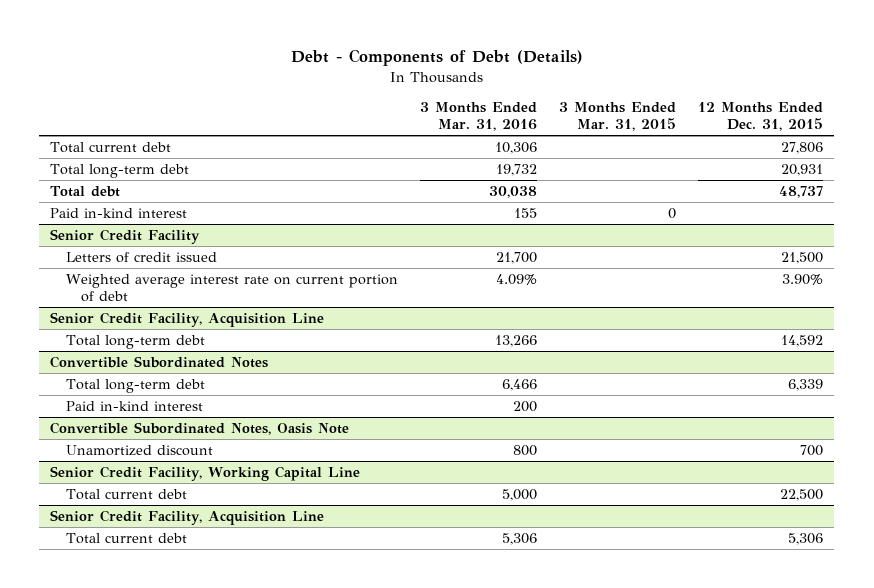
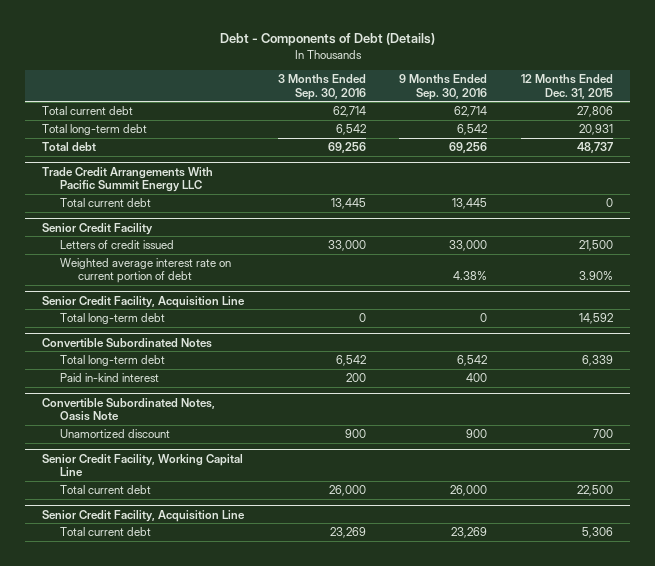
[419,102,537,132] 3 Months Ended Mar. 31, 2016 -> none
[559,102,677,132] 3 Months Ended Mar. 31, 2015 -> none
none -> [277,74,366,100] 3 Months Ended Sep. 30, 2016
none -> [399,74,488,100] 9 Months Ended Sep. 30, 2016
[50,208,188,219] Paid in-kind interest -> none
none -> [42,166,214,193] Trade Credit Arrangements With Pacific Summit Energy LLC
none -> [59,198,151,208] Total current debt

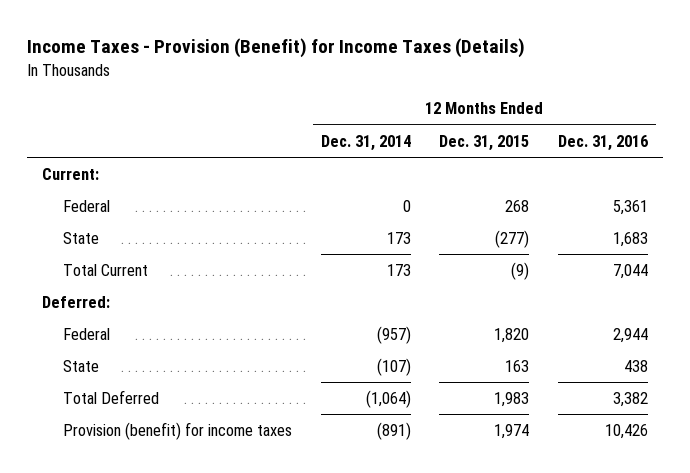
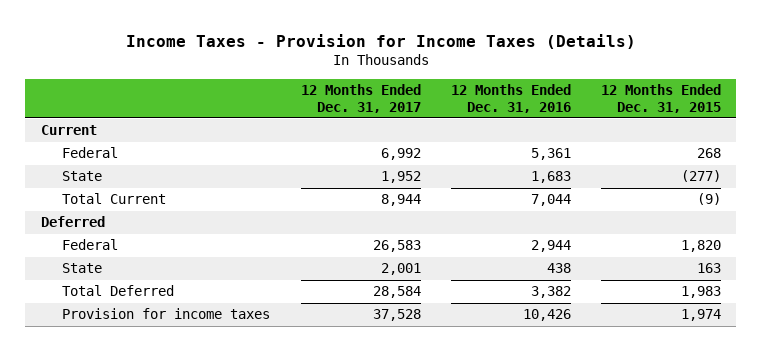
[27,38,526,59] Income Taxes - Provision (Benefit) for Income Taxes (Details) -> [125,33,636,49] Income Taxes - Provision for Income Taxes (Details)
[320,134,411,151] Dec. 31, 2014 -> none
none -> [300,84,421,113] 12 Months Ended Dec. 31, 2017
[41,168,99,181] Current: -> [40,125,97,136] Current
[41,296,110,309] Deferred: -> [40,216,105,228] Deferred
[62,422,292,441] Provision (benefit) for income taxes -> [62,308,271,320] Provision for income taxes

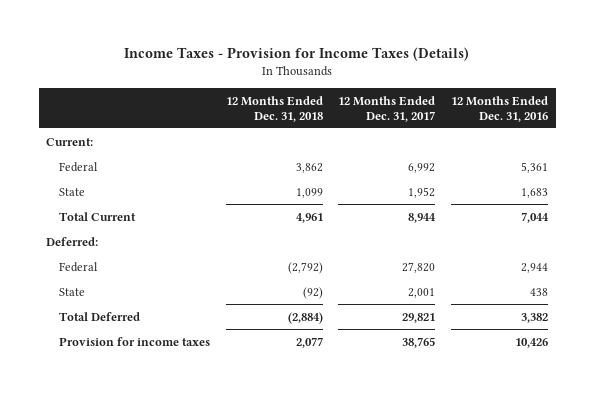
[600,84,721,113] 12 Months Ended Dec. 31, 2015 -> none
none -> [225,95,323,122] 12 Months Ended Dec. 31, 2018
[40,125,97,136] Current -> [46,137,94,146] Current:
[40,216,105,228] Deferred -> [46,236,99,246] Deferred:
[372,240,421,253] 26,583 -> [402,261,436,273] 27,820
[372,286,421,299] 28,584 -> [402,312,436,323] 29,821
[372,309,421,322] 37,528 -> [402,336,436,348] 38,765

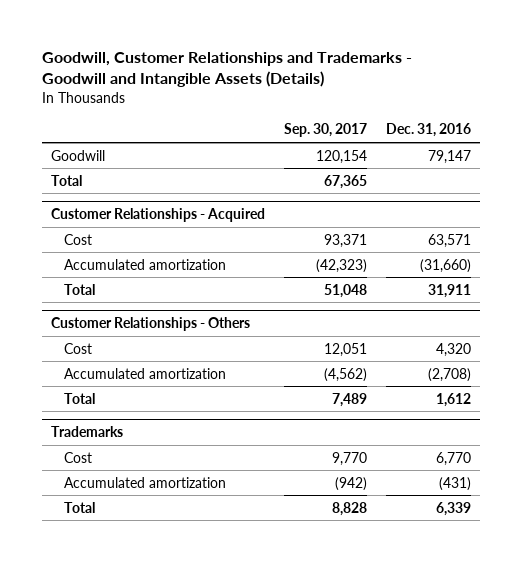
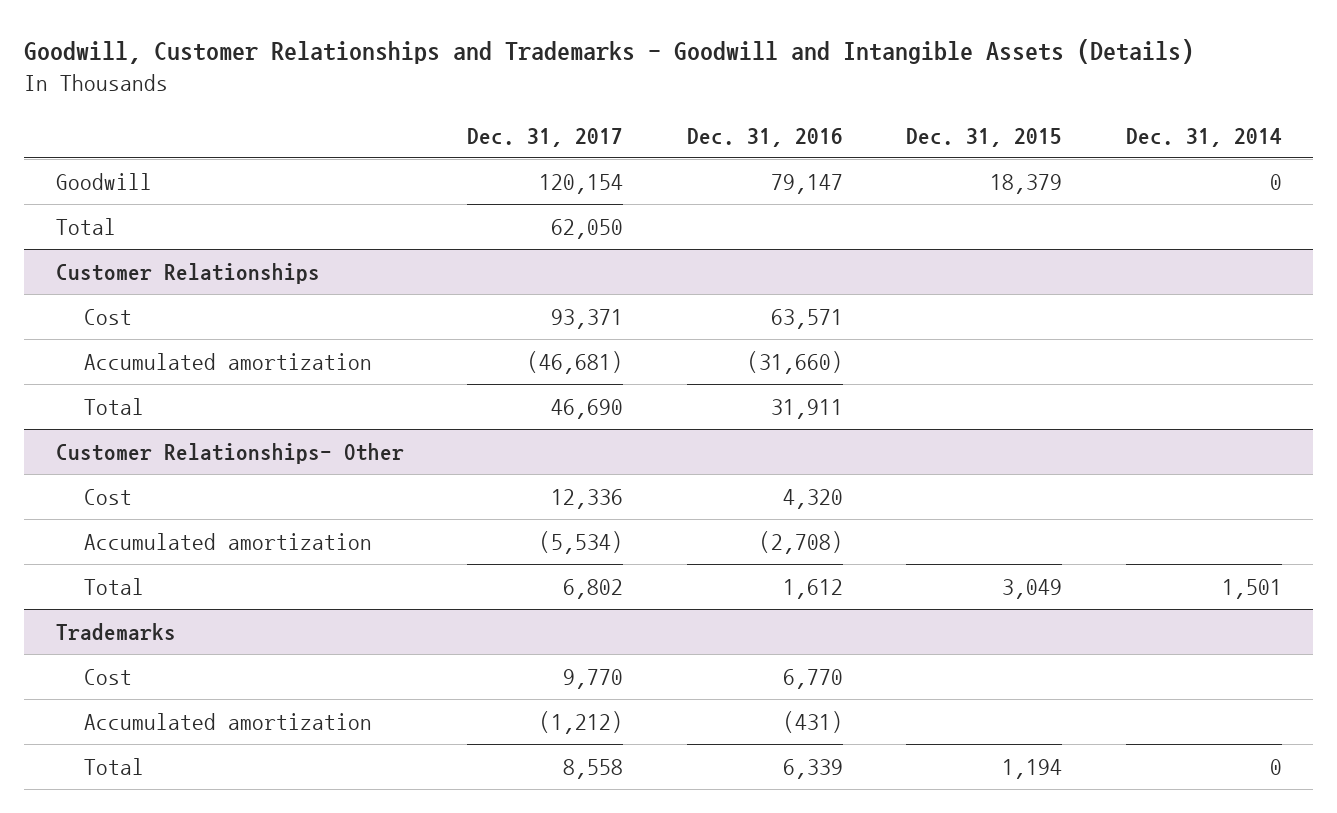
[283,123,367,138] Sep. 30, 2017 -> none
none -> [467,127,624,147] Dec. 31, 2017
none -> [906,127,1063,147] Dec. 31, 2015
none -> [1125,127,1282,147] Dec. 31, 2014
[51,207,266,222] Customer Relationships - Acquired -> [55,262,320,284] Customer Relationships
[51,316,251,331] Customer Relationships - Others -> [55,442,404,464] Customer Relationships- Other

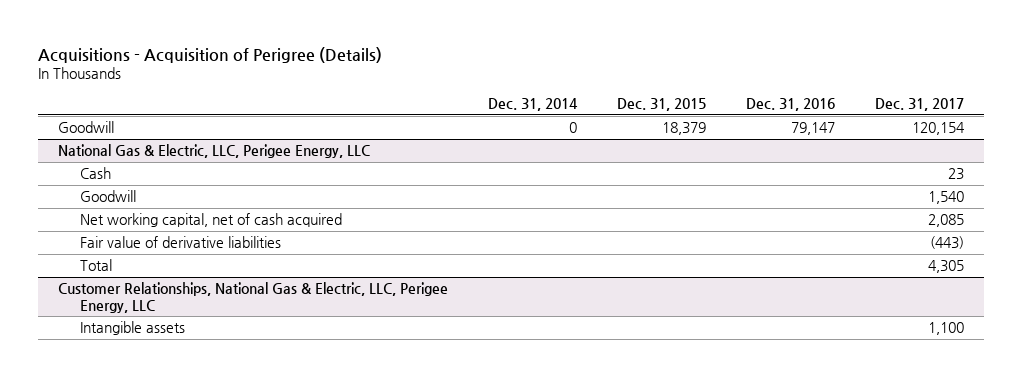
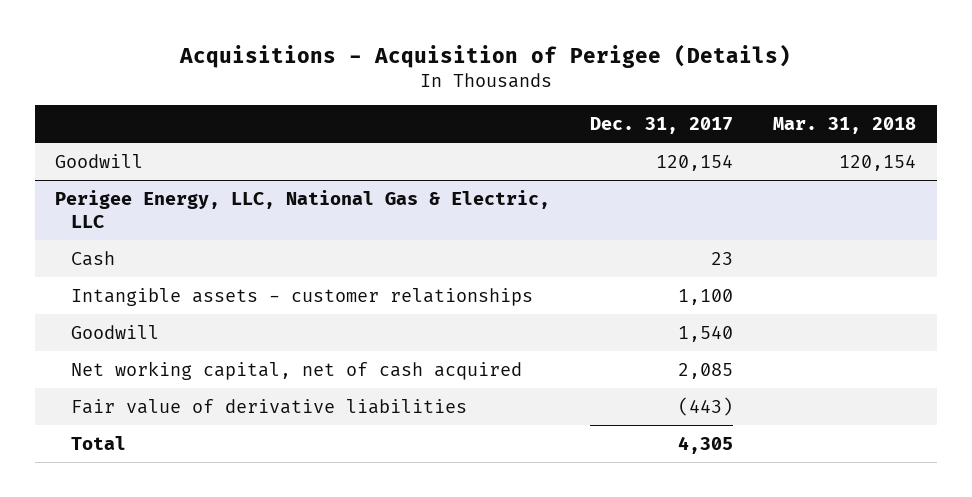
[38,46,383,63] Acquisitions - Acquisition of Perigree (Details) -> [178,43,791,68] Acquisitions - Acquisition of Perigee (Details)
[488,98,579,112] Dec. 31, 2014 -> none
[617,98,707,112] Dec. 31, 2015 -> none
[745,98,835,112] Dec. 31, 2016 -> none
none -> [773,117,917,135] Mar. 31, 2018
[58,144,371,159] National Gas & Electric, LLC, Perigee Energy, LLC -> [55,189,551,228] Perigee Energy, LLC, National Gas & Electric, LLC
none -> [71,287,534,306] Intangible assets - customer relationships
[58,282,449,313] Customer Relationships, National Gas & Electric, LLC, Perigee Energy, LLC -> none
[79,321,185,336] Intangible assets -> none

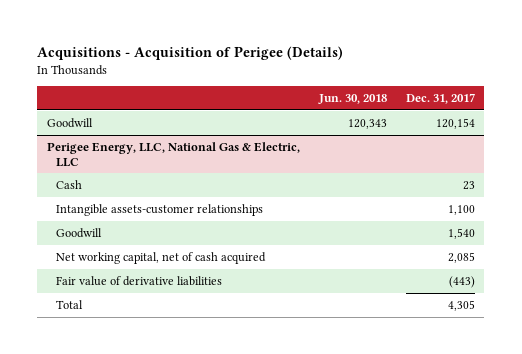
[773,117,917,135] Mar. 31, 2018 -> none
none -> [317,93,387,104] Jun. 30, 2018
[71,287,534,306] Intangible assets - customer relationships -> [55,203,263,216] Intangible assets-customer relationships

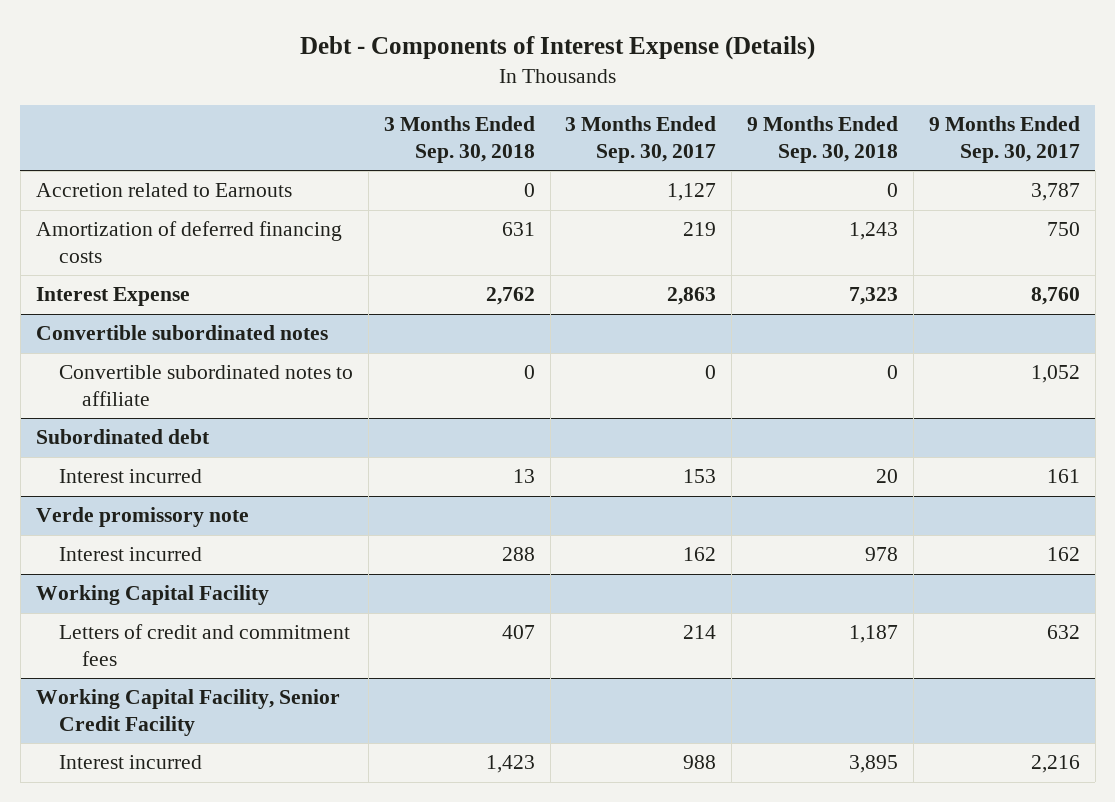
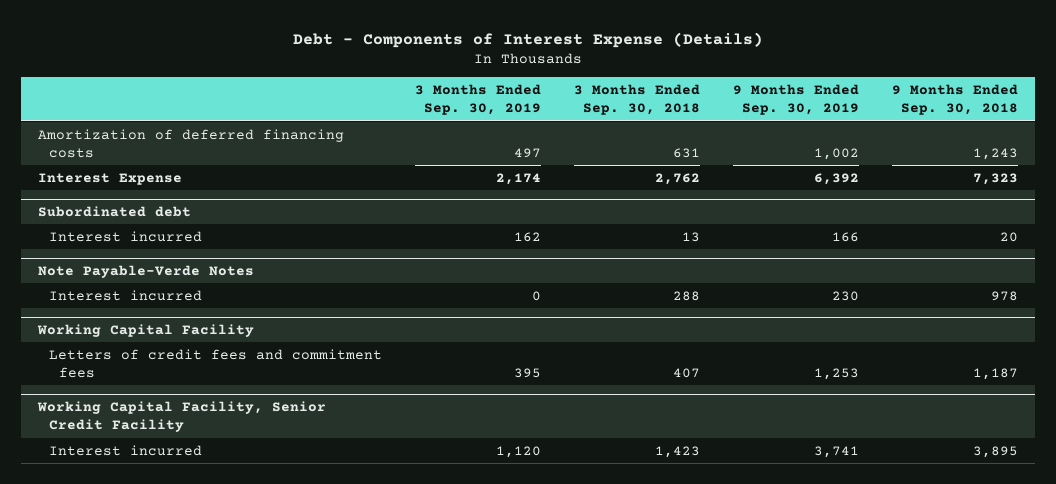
[565,116,717,163] 3 Months Ended Sep. 30, 2017 -> none
[928,116,1080,163] 9 Months Ended Sep. 30, 2017 -> none
none -> [414,83,541,116] 3 Months Ended Sep. 30, 2019
none -> [733,83,860,116] 9 Months Ended Sep. 30, 2019
[35,183,292,198] Accretion related to Earnouts -> none
[35,325,328,341] Convertible subordinated notes -> none
[58,365,353,406] Convertible subordinated notes to affiliate -> none
[35,507,249,528] Verde promissory note -> [37,264,254,278] Note Payable-Verde Notes
[58,624,350,666] Letters of credit and commitment fees -> [48,348,382,379] Letters of credit fees and commitment fees

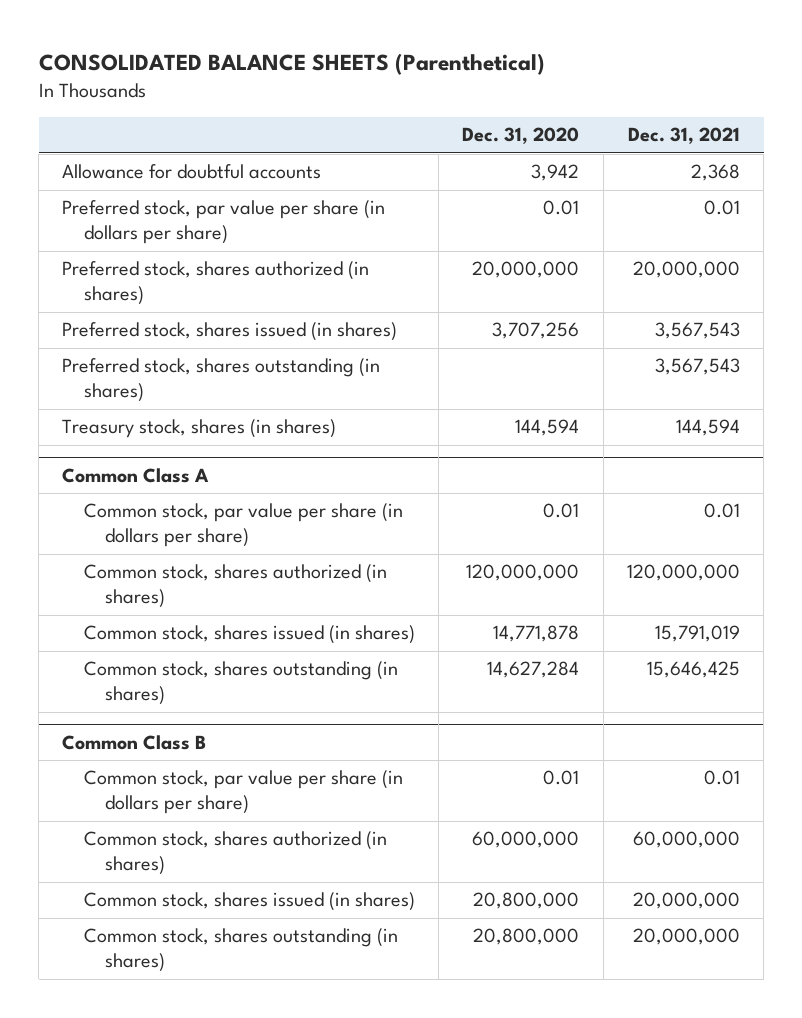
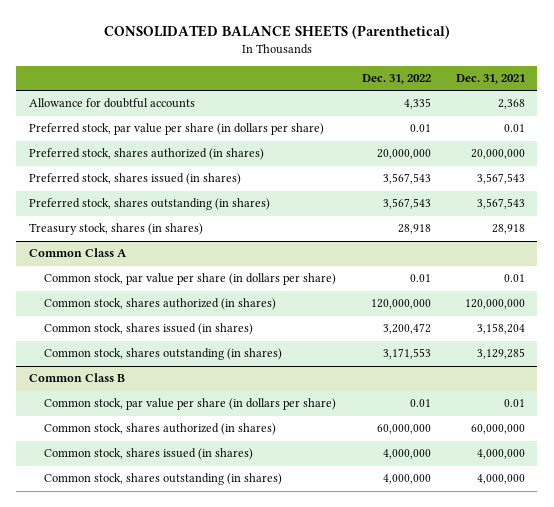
[462,127,580,145] Dec. 31, 2020 -> none
none -> [361,74,431,85] Dec. 31, 2022
[676,419,741,437] 144,594 -> [491,224,525,235] 28,918
[655,625,741,643] 15,791,019 -> [476,323,525,335] 3,158,204
[647,661,741,679] 15,646,425 -> [476,348,525,360] 3,129,285
[633,892,741,910] 20,000,000 -> [476,449,525,460] 4,000,000
[633,928,741,946] 20,000,000 -> [476,474,525,485] 4,000,000

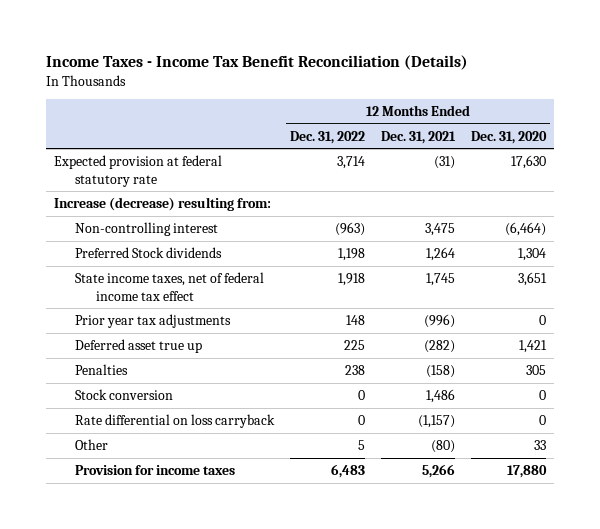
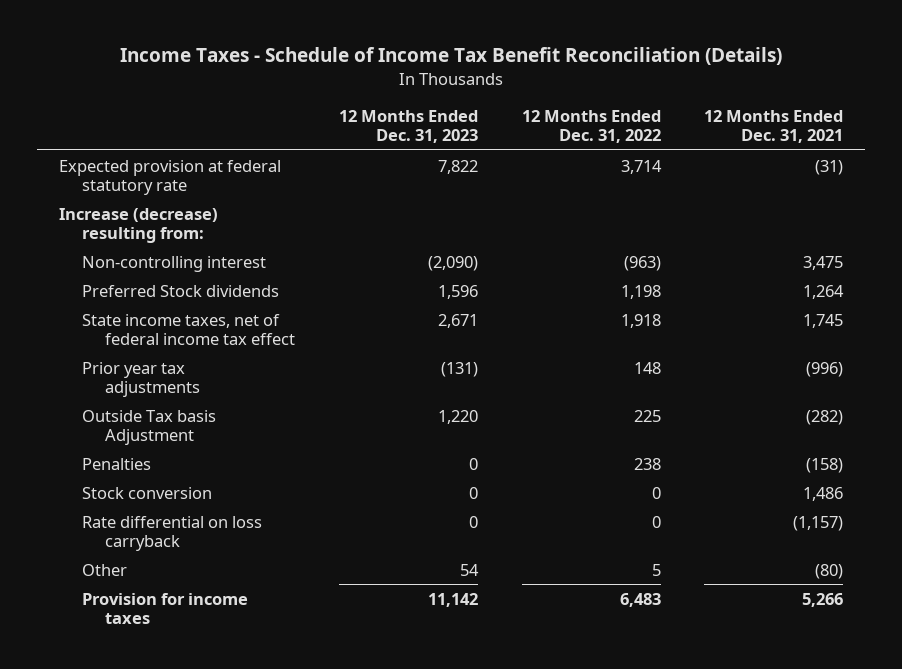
[46,55,469,71] Income Taxes - Income Tax Benefit Reconciliation (Details) -> [119,47,782,66] Income Taxes - Schedule of Income Tax Benefit Reconciliation (Details)
[470,130,547,144] Dec. 31, 2020 -> none
none -> [339,110,479,144] 12 Months Ended Dec. 31, 2023
[75,338,203,353] Deferred asset true up -> [81,409,216,445] Outside Tax basis Adjustment

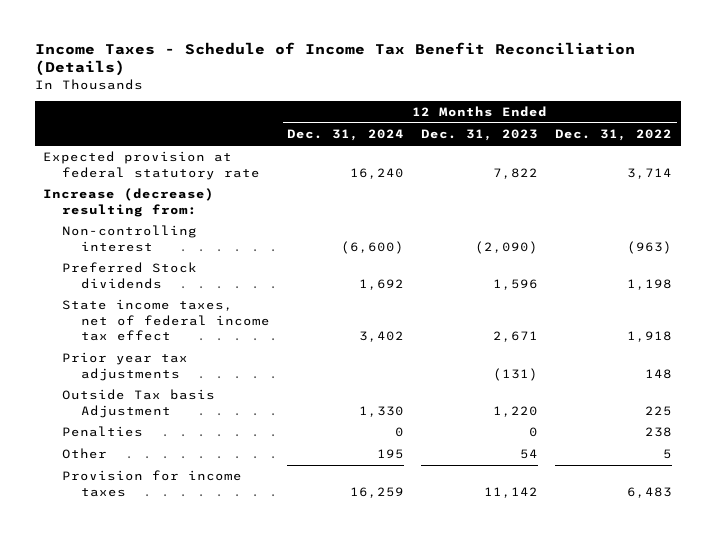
[704,110,844,144] 12 Months Ended Dec. 31, 2021 -> none
none -> [286,129,404,142] Dec. 31, 2024
[81,486,212,499] Stock conversion -> none
[81,515,262,551] Rate differential on loss carryback -> none

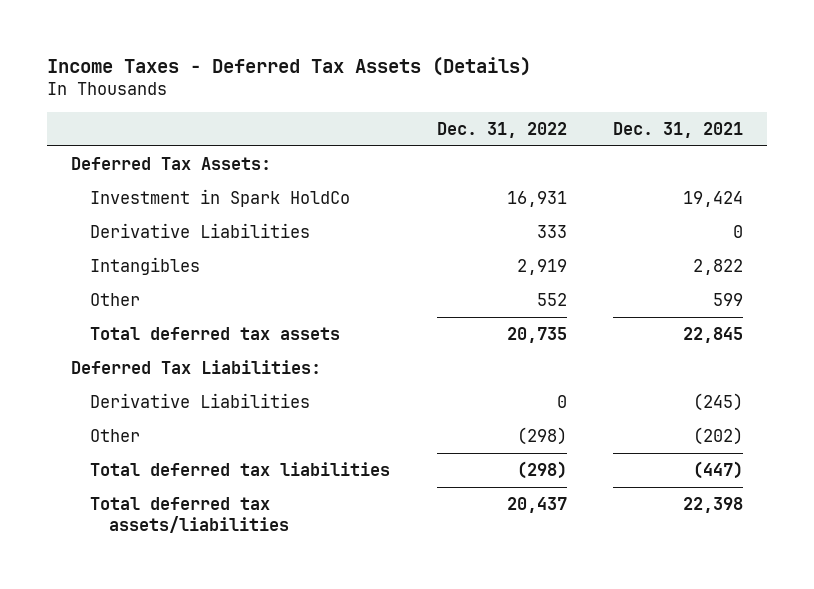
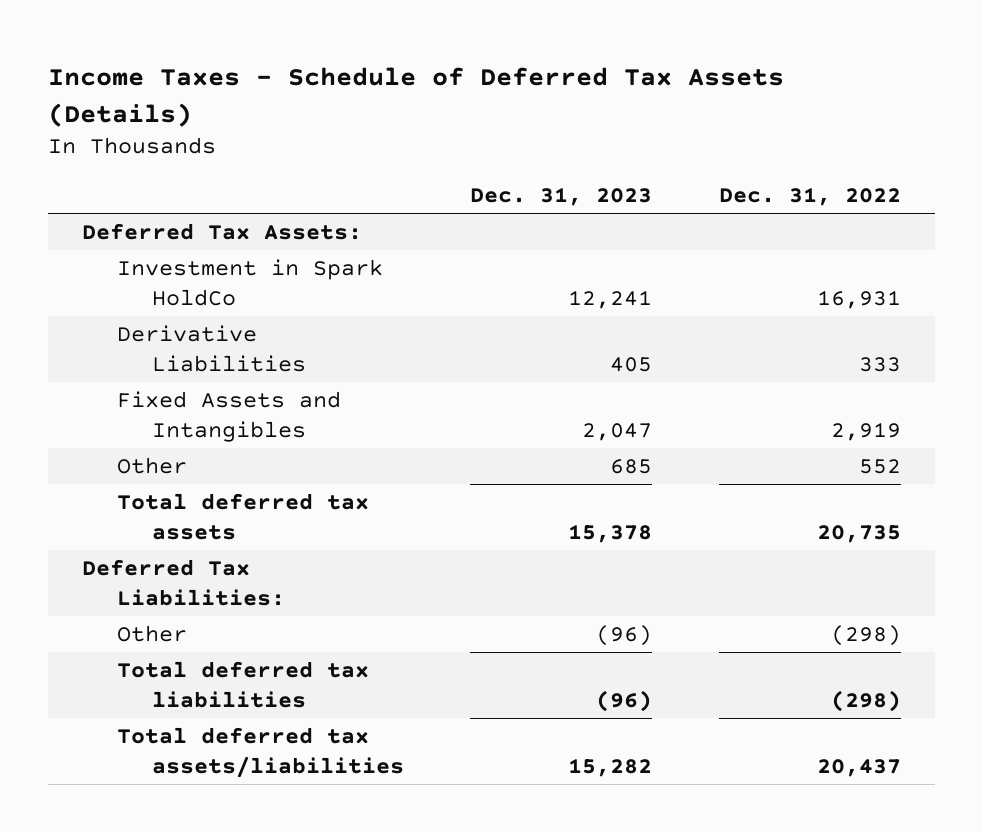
[47,56,532,76] Income Taxes - Deferred Tax Assets (Details) -> [48,66,785,127] Income Taxes - Schedule of Deferred Tax Assets (Details)
[613,121,744,138] Dec. 31, 2021 -> none
none -> [470,187,653,207] Dec. 31, 2023
[89,257,200,276] Intangibles -> [116,391,341,443] Fixed Assets and Intangibles
[89,393,310,409] Derivative Liabilities -> none

